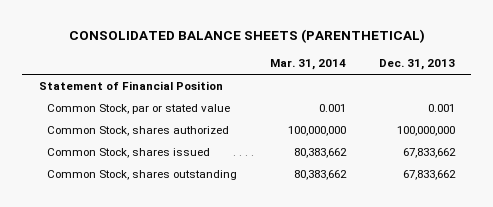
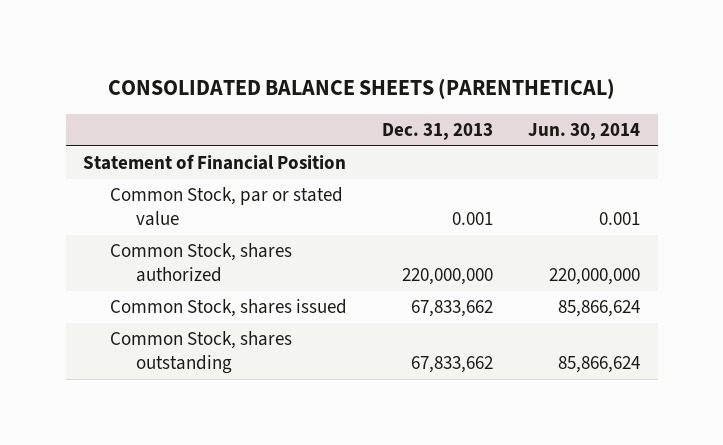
[270,59,347,71] Mar. 31, 2014 -> none
none -> [528,123,641,141] Jun. 30, 2014
[396,126,455,137] 100,000,000 -> [402,268,494,286] 220,000,000

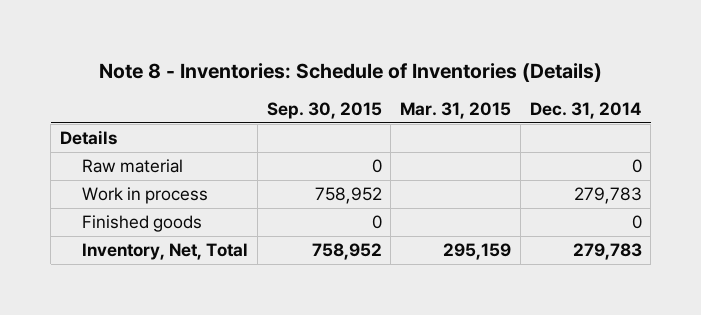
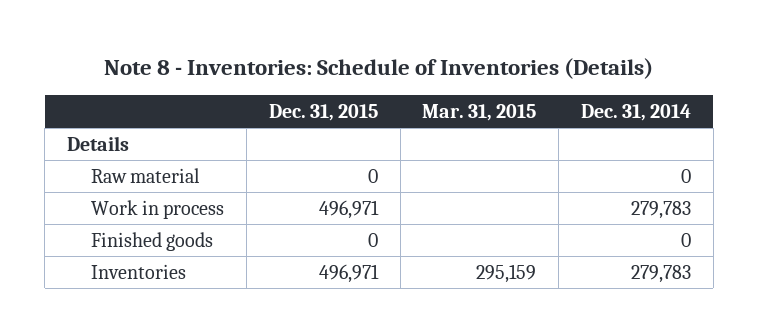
[266,101,382,119] Sep. 30, 2015 -> none
none -> [268,103,378,121] Dec. 31, 2015
[82,242,249,260] Inventory, Net, Total -> [91,263,187,279] Inventories

